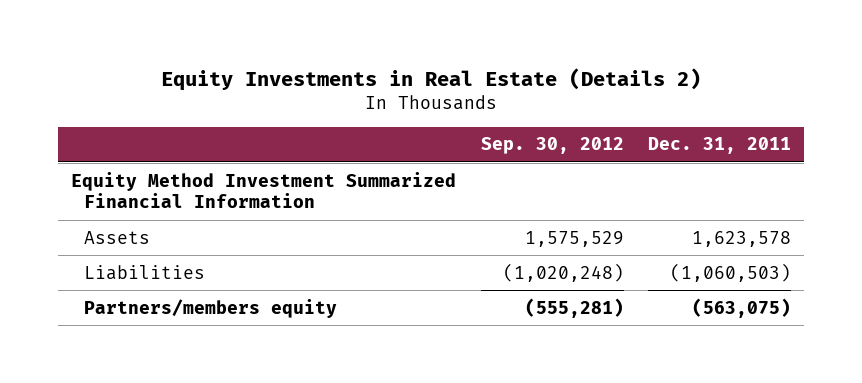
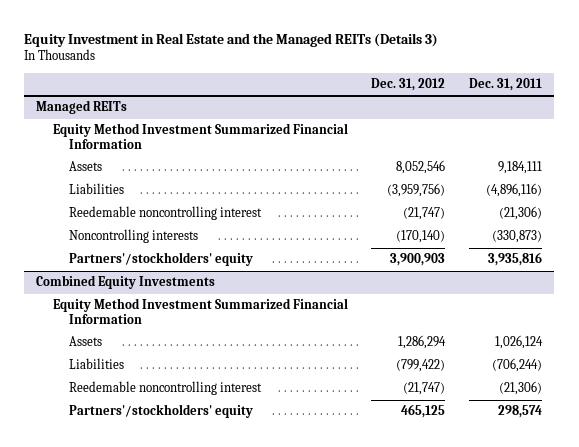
[161,67,702,91] Equity Investments in Real Estate (Details 2) -> [24,32,439,47] Equity Investment in Real Estate and the Managed REITs (Details 3)
[480,137,624,155] Sep. 30, 2012 -> none
none -> [371,78,446,92] Dec. 31, 2012
none -> [36,100,128,115] Managed REITs
[692,230,792,247] 1,623,578 -> [498,161,543,175] 9,184,111
[670,262,792,282] (1,060,503) -> [486,183,543,198] (4,896,116)
none -> [68,206,262,221] Reedemable noncontrolling interest
none -> [68,229,198,244] Noncontrolling interests
[84,298,338,318] Partners/members equity -> [68,252,253,267] Partners'/stockholders' equity
[692,297,792,318] (563,075) -> [488,252,543,267] 3,935,816
none -> [36,275,216,290] Combined Equity Investments
none -> [52,298,348,325] Equity Method Investment Summarized Financial Information
none -> [68,336,102,347] Assets
none -> [68,358,124,370] Liabilities
none -> [68,381,262,396] Reedemable noncontrolling interest
none -> [68,404,253,419] Partners'/stockholders' equity

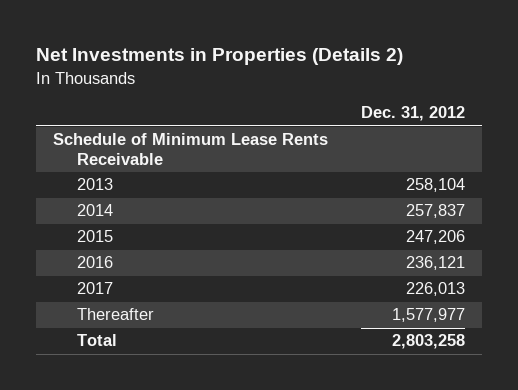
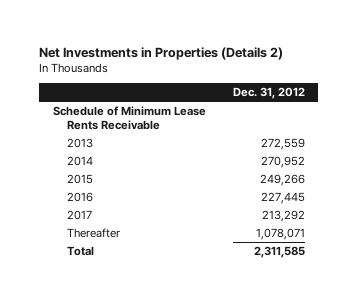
[406,178,466,193] 258,104 -> [260,137,305,150] 272,559
[406,204,466,219] 257,837 -> [260,155,305,168] 270,952
[406,230,466,245] 247,206 -> [259,173,305,186] 249,266
[406,256,466,271] 236,121 -> [260,191,305,204] 227,445
[406,282,466,297] 226,013 -> [261,209,305,222] 213,292
[392,308,466,323] 1,577,977 -> [255,227,305,240] 1,078,071
[392,334,466,350] 2,803,258 -> [253,245,305,258] 2,311,585

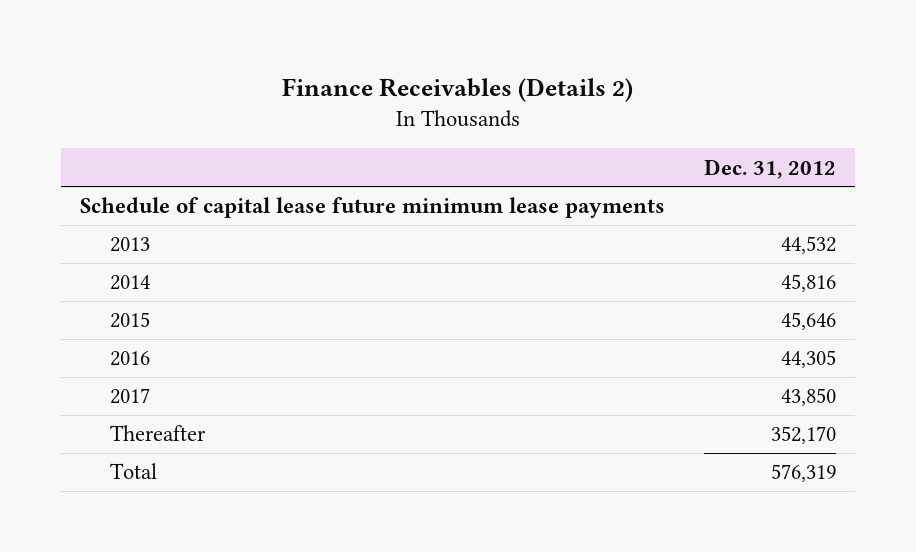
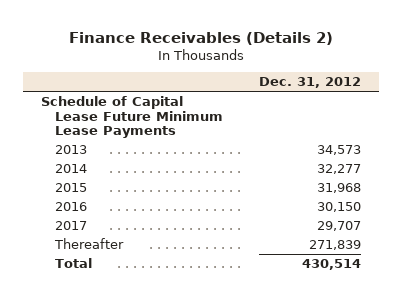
[80,197,666,219] Schedule of capital lease future minimum lease payments -> [41,96,223,139] Schedule of Capital Lease Future Minimum Lease Payments
[780,236,836,255] 44,532 -> [316,145,361,156] 34,573
[780,274,836,293] 45,816 -> [316,164,361,175] 32,277
[780,312,836,331] 45,646 -> [316,183,361,194] 31,968
[780,350,836,369] 44,305 -> [316,202,361,213] 30,150
[780,388,836,407] 43,850 -> [316,221,361,232] 29,707
[770,426,836,445] 352,170 -> [308,240,361,251] 271,839
[770,464,836,483] 576,319 -> [301,259,361,271] 430,514

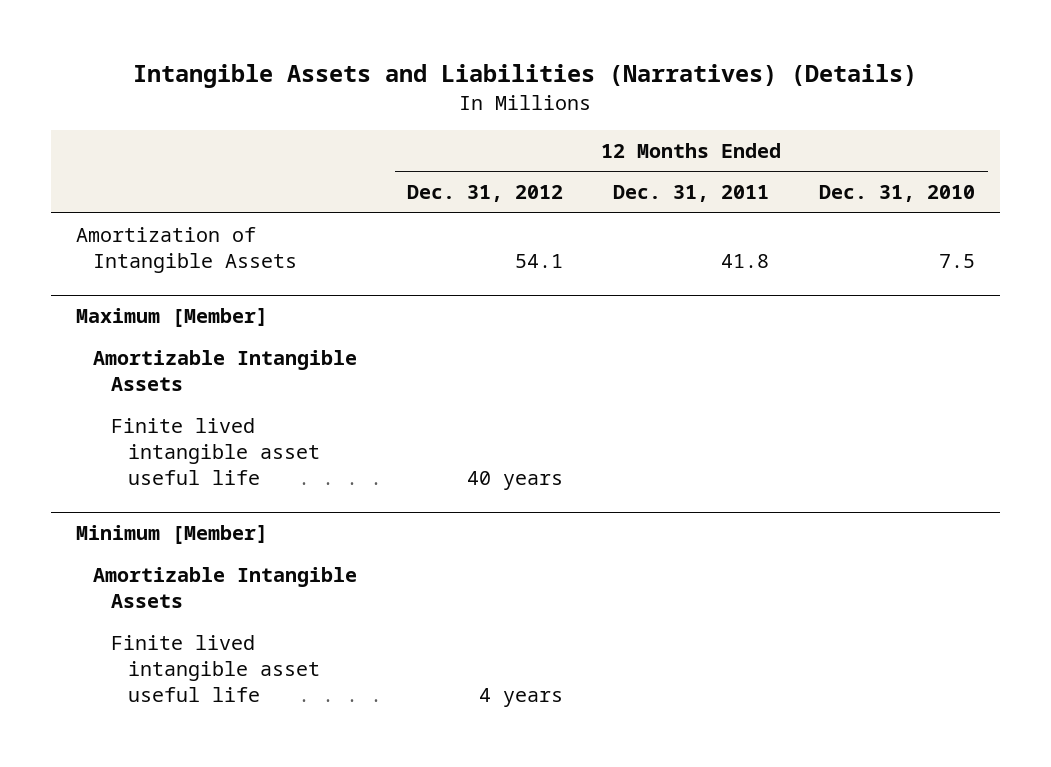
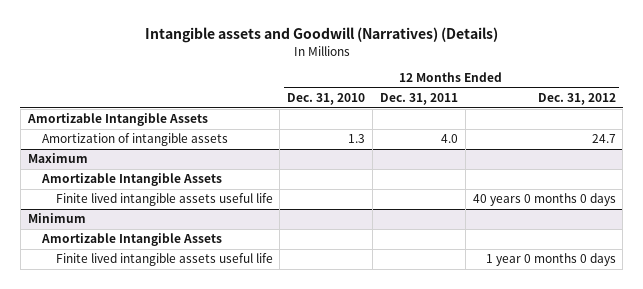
[133,64,918,89] Intangible Assets and Liabilities (Narratives) (Details) -> [144,27,498,44] Intangible assets and Goodwill (Narratives) (Details)
[75,227,298,274] Amortization of Intangible Assets -> none
[75,308,268,328] Maximum [Member] -> none
[110,418,320,486] Finite lived intangible asset useful life -> none
[75,525,268,545] Minimum [Member] -> none
none -> [41,133,228,147] Amortization of intangible assets
none -> [27,153,88,164] Maximum
[110,635,320,703] Finite lived intangible asset useful life -> [55,193,273,207] Finite lived intangible assets useful life
[479,688,564,708] 4 years -> [472,193,616,207] 40 years 0 months 0 days
none -> [27,213,86,224] Minimum
none -> [40,233,222,247] Amortizable Intangible Assets
none -> [55,253,273,267] Finite lived intangible assets useful life

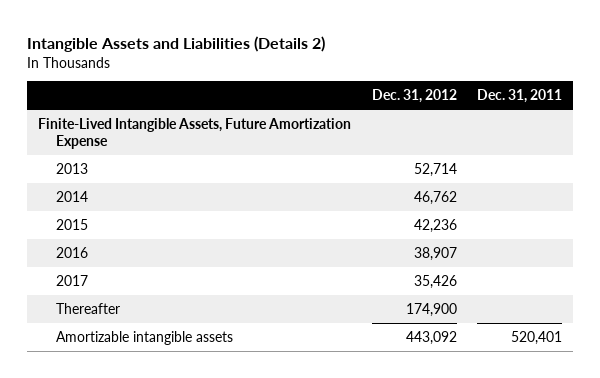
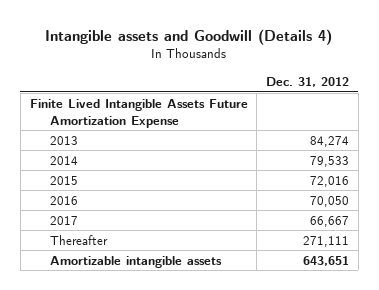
[27,35,326,52] Intangible Assets and Liabilities (Details 2) -> [45,28,333,45] Intangible assets and Goodwill (Details 4)
[477,89,563,104] Dec. 31, 2011 -> none
[37,117,351,150] Finite-Lived Intangible Assets, Future Amortization Expense -> [29,98,248,128] Finite Lived Intangible Assets Future Amortization Expense
[413,162,457,177] 52,714 -> [310,135,350,147] 84,274
[413,190,457,205] 46,762 -> [310,155,350,167] 79,533
[413,218,457,233] 42,236 -> [310,175,350,187] 72,016
[413,246,457,261] 38,907 -> [310,195,350,207] 70,050
[413,274,457,289] 35,426 -> [310,215,350,227] 66,667
[405,302,457,317] 174,900 -> [303,235,350,247] 271,111
[405,330,457,345] 443,092 -> [303,255,350,266] 643,651

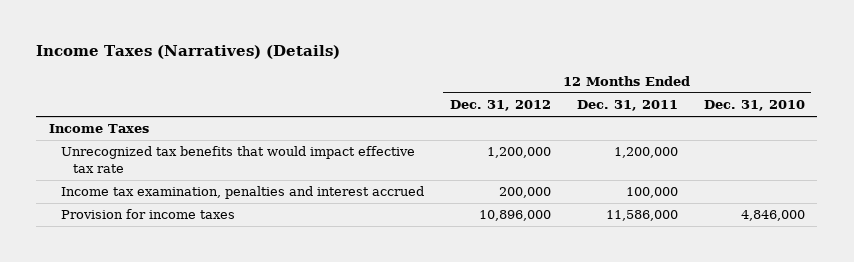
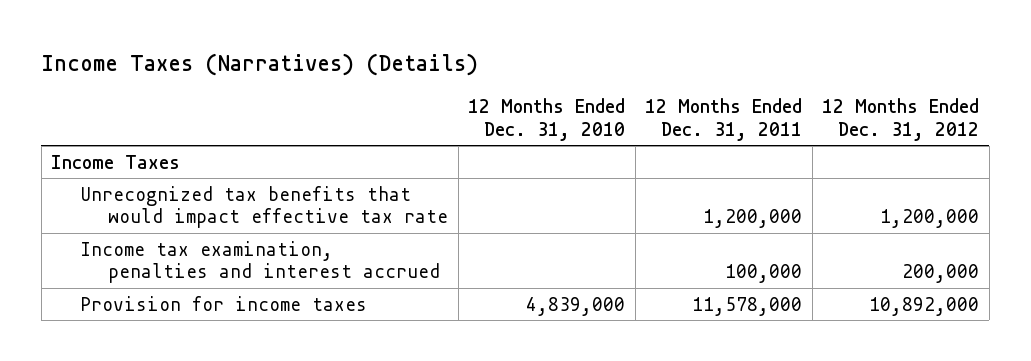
[478,210,551,222] 10,896,000 -> [869,296,980,316] 10,892,000
[605,210,678,222] 11,586,000 -> [692,296,803,316] 11,578,000
[740,210,805,222] 4,846,000 -> [526,296,626,316] 4,839,000

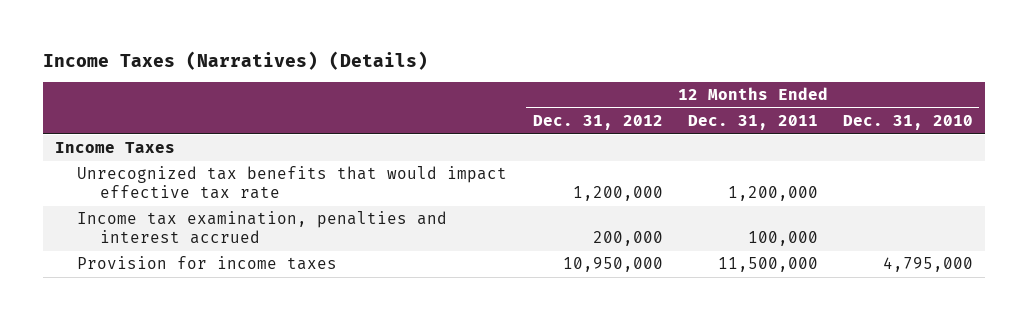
[526,296,626,316] 4,839,000 -> [882,257,973,273] 4,795,000
[692,296,803,316] 11,578,000 -> [717,257,818,273] 11,500,000
[869,296,980,316] 10,892,000 -> [562,257,663,273] 10,950,000

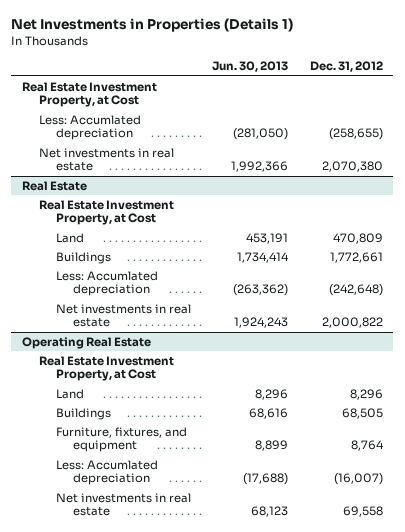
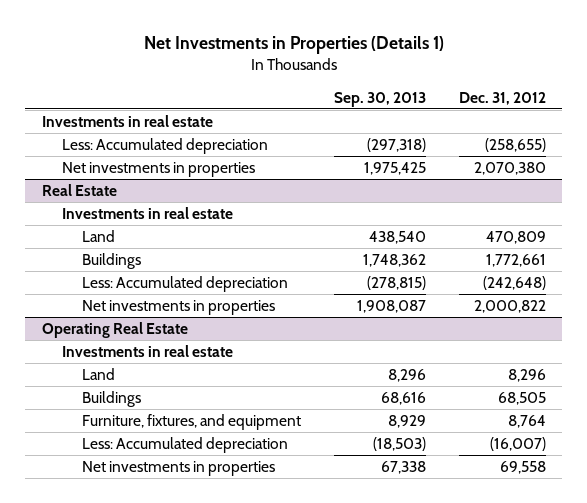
[212,61,289,73] Jun. 30, 2013 -> none
none -> [334,91,427,107] Sep. 30, 2013
[21,81,157,108] Real Estate Investment Property, at Cost -> none
none -> [41,114,213,127] Investments in real estate
[38,114,141,141] Less: Accumlated depreciation -> [62,137,269,154] Less: Accumulated depreciation
[38,147,174,172] Net investments in real estate -> [62,161,256,177] Net investments in properties
[38,199,174,226] Real Estate Investment Property, at Cost -> none
none -> [62,206,234,219] Investments in real estate
[55,270,158,297] Less: Accumlated depreciation -> [82,275,289,292] Less: Accumulated depreciation
[55,303,191,328] Net investments in real estate -> [82,299,276,315] Net investments in properties
[38,355,174,382] Real Estate Investment Property, at Cost -> none
none -> [62,344,234,357] Investments in real estate
[55,459,158,486] Less: Accumlated depreciation -> [82,436,289,453] Less: Accumulated depreciation
[55,492,191,517] Net investments in real estate -> [82,460,276,476] Net investments in properties

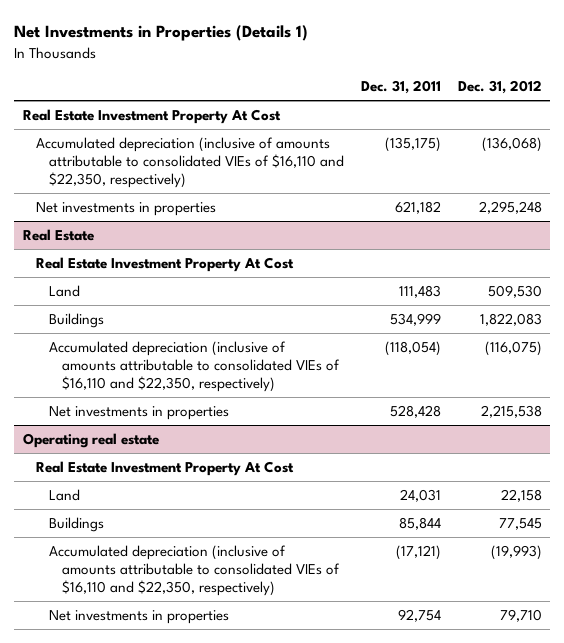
[334,91,427,107] Sep. 30, 2013 -> none
none -> [360,80,441,95] Dec. 31, 2011
[41,114,213,127] Investments in real estate -> none
[62,137,269,154] Less: Accumulated depreciation -> none
none -> [22,108,281,124] Real Estate Investment Property At Cost
none -> [35,136,344,189] Accumulated depreciation (inclusive of amounts attributable to consolidated VIEs of $16,110 and $22,350, respectively)
[473,161,546,175] 2,070,380 -> [478,200,542,214] 2,295,248
[62,206,234,219] Investments in real estate -> none
[82,275,289,292] Less: Accumulated depreciation -> none
[62,344,234,357] Investments in real estate -> none
[82,413,302,430] Furniture, fixtures, and equipment -> none
[82,436,289,453] Less: Accumulated depreciation -> none
none -> [35,256,294,272] Real Estate Investment Property At Cost
[485,230,546,244] 470,809 -> [487,284,542,298] 509,530
[485,253,546,267] 1,772,661 -> [479,312,542,326] 1,822,083
none -> [48,340,340,393] Accumulated depreciation (inclusive of amounts attributable to consolidated VIEs of $16,110 and $22,350, respectively)
[473,299,546,313] 2,000,822 -> [480,404,542,418] 2,215,538
[41,321,188,338] Operating Real Estate -> [22,432,159,448] Operating real estate
none -> [35,460,294,476] Real Estate Investment Property At Cost
[507,368,546,382] 8,296 -> [500,488,542,502] 22,158
[497,391,546,405] 68,505 -> [498,517,542,530] 77,545
none -> [48,544,340,597] Accumulated depreciation (inclusive of amounts attributable to consolidated VIEs of $16,110 and $22,350, respectively)
[499,460,546,474] 69,558 -> [499,608,542,622] 79,710

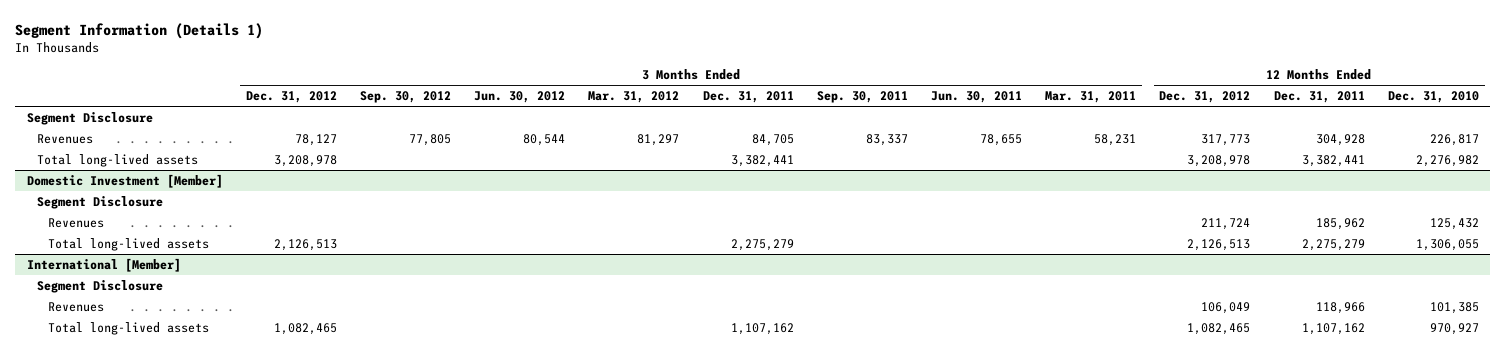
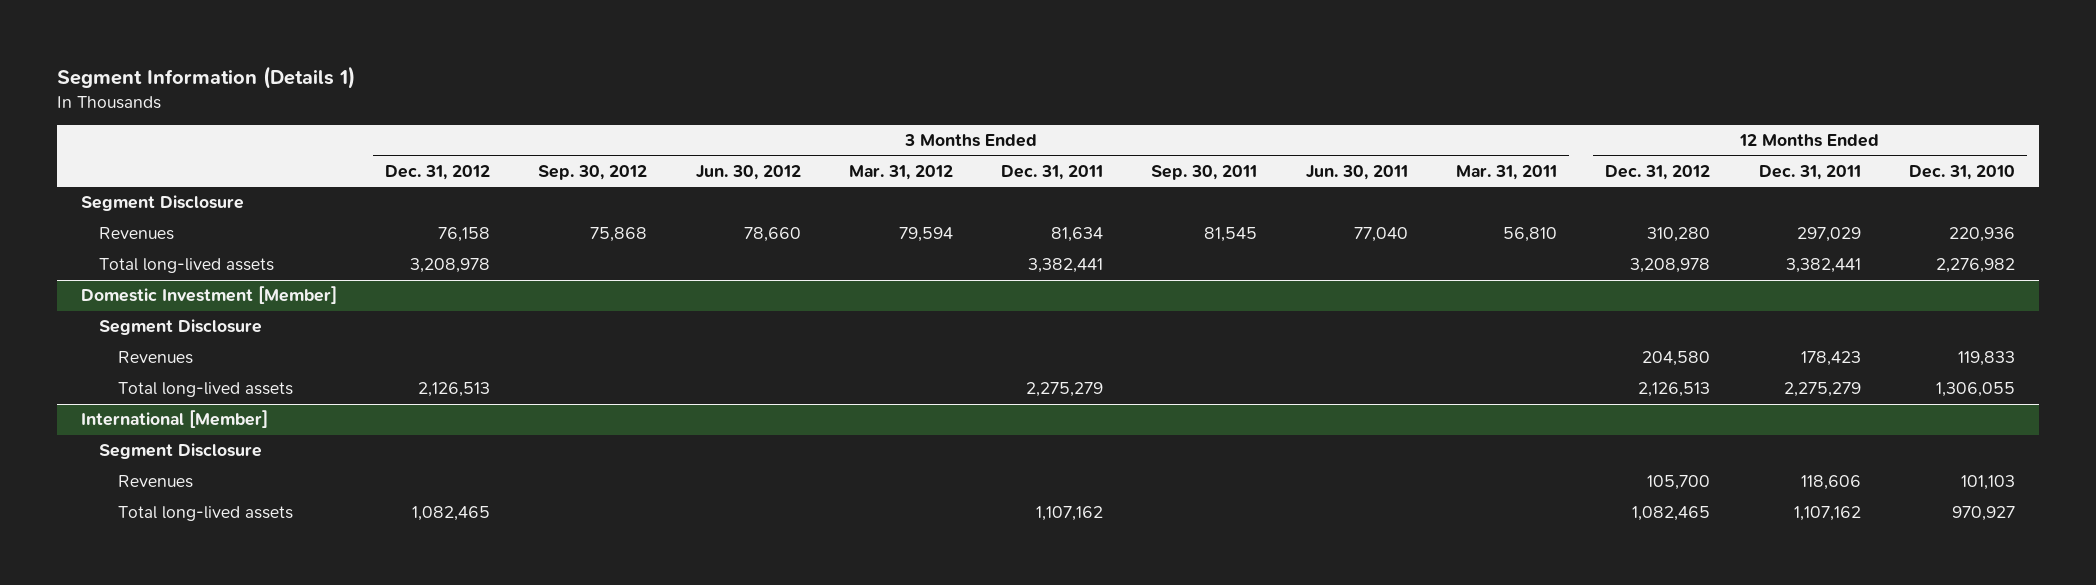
[294,133,337,146] 78,127 -> [437,227,490,243] 76,158
[408,133,451,146] 77,805 -> [590,227,648,243] 75,868
[523,133,566,146] 80,544 -> [743,227,801,243] 78,660
[637,133,680,146] 81,297 -> [898,227,953,243] 79,594
[751,133,794,146] 84,705 -> [1051,227,1104,243] 81,634
[865,133,908,146] 83,337 -> [1204,227,1258,243] 81,545
[979,133,1022,146] 78,655 -> [1353,227,1408,243] 77,040
[1094,133,1137,146] 58,231 -> [1503,227,1558,243] 56,810
[1201,133,1251,146] 317,773 -> [1647,227,1711,243] 310,280
[1315,133,1365,146] 304,928 -> [1796,227,1861,243] 297,029
[1429,133,1479,146] 226,817 -> [1948,227,2015,243] 220,936
[1201,217,1251,230] 211,724 -> [1642,351,1711,367] 204,580
[1315,217,1365,230] 185,962 -> [1800,351,1861,367] 178,423
[1429,217,1479,230] 125,432 -> [1957,351,2015,367] 119,833
[1201,301,1251,314] 106,049 -> [1647,475,1711,491] 105,700
[1315,301,1365,314] 118,966 -> [1800,475,1861,491] 118,606
[1429,301,1479,314] 101,385 -> [1960,475,2015,491] 101,103

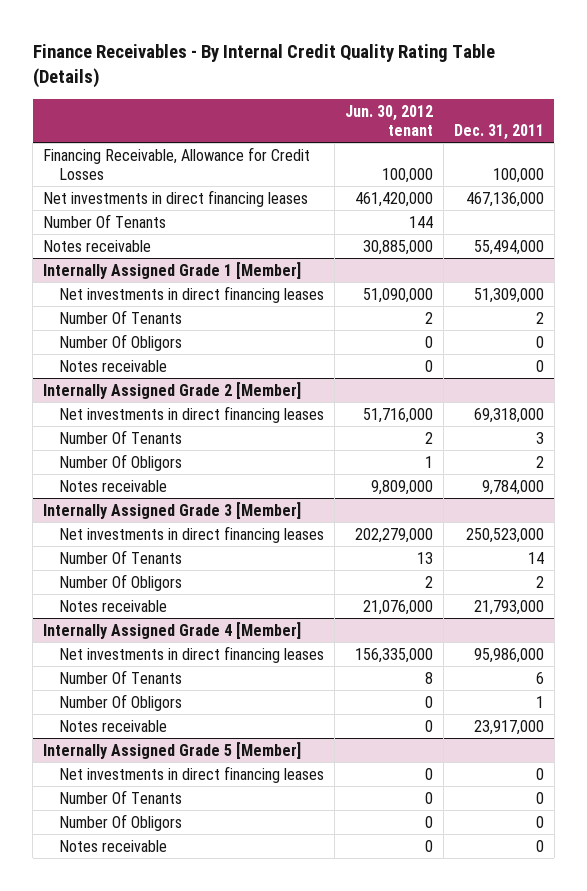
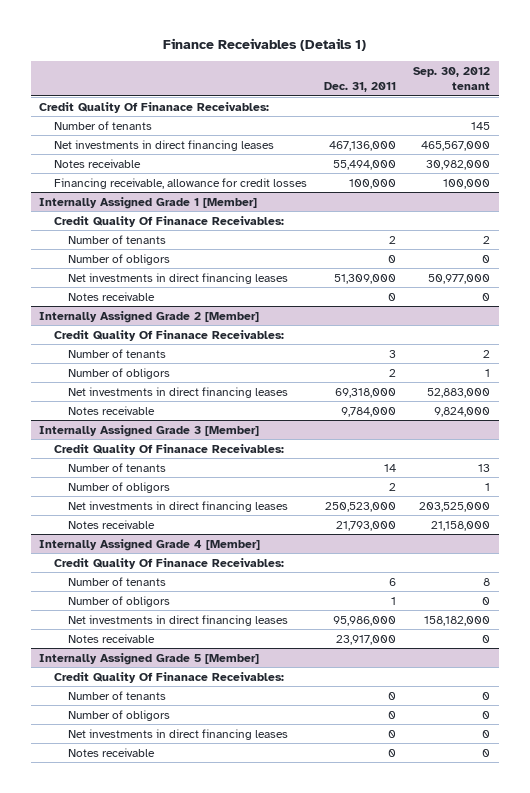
[32,43,495,88] Finance Receivables - By Internal Credit Quality Rating Table (Details) -> [162,38,366,52] Finance Receivables (Details 1)
[345,104,434,137] Jun. 30, 2012 tenant -> none
none -> [413,67,491,91] Sep. 30, 2012 tenant
[42,146,310,181] Financing Receivable, Allowance for Credit Losses -> none
none -> [39,101,270,113] Credit Quality Of Finanace Receivables:
none -> [53,120,152,130] Number of tenants
[42,213,166,228] Number Of Tenants -> none
none -> [53,177,307,189] Financing receivable, allowance for credit losses
none -> [53,215,284,227] Credit Quality Of Finanace Receivables:
none -> [68,234,167,244] Number of tenants
none -> [68,253,171,265] Number of obligors
[59,309,183,324] Number Of Tenants -> none
[59,333,183,351] Number Of Obligors -> none
none -> [53,329,284,341] Credit Quality Of Finanace Receivables:
none -> [68,348,167,358] Number of tenants
none -> [68,367,171,379] Number of obligors
[59,429,183,444] Number Of Tenants -> none
[59,453,183,471] Number Of Obligors -> none
none -> [53,443,284,455] Credit Quality Of Finanace Receivables:
none -> [68,462,167,472] Number of tenants
none -> [68,481,171,493] Number of obligors
[59,549,183,564] Number Of Tenants -> none
[59,573,183,591] Number Of Obligors -> none
none -> [53,557,284,569] Credit Quality Of Finanace Receivables:
none -> [68,576,167,586] Number of tenants
none -> [68,595,171,607] Number of obligors
[59,669,183,684] Number Of Tenants -> none
[59,693,183,711] Number Of Obligors -> none
none -> [53,671,284,683] Credit Quality Of Finanace Receivables:
none -> [68,690,167,700] Number of tenants
none -> [68,709,171,721] Number of obligors
[59,789,183,804] Number Of Tenants -> none
[59,813,183,831] Number Of Obligors -> none

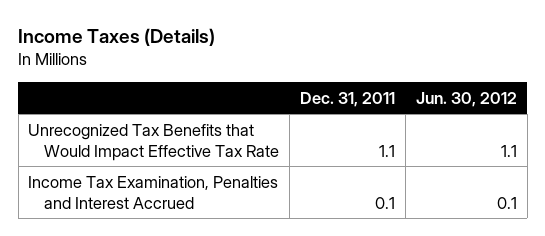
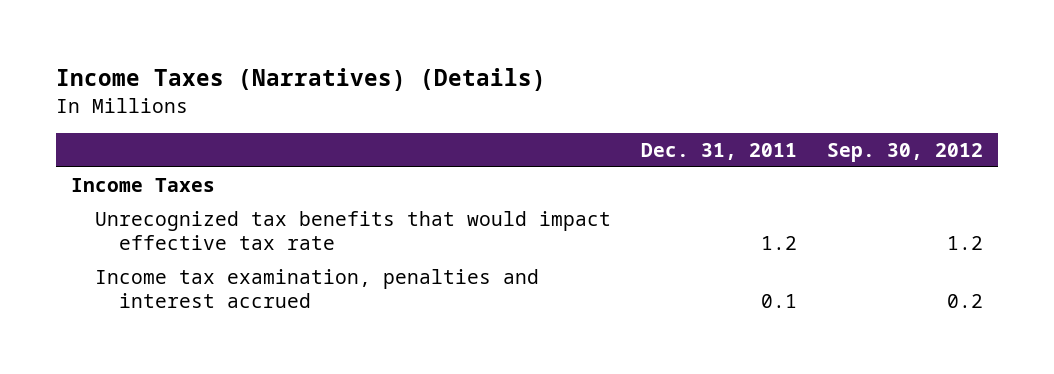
[18,28,216,47] Income Taxes (Details) -> [56,68,547,92] Income Taxes (Narratives) (Details)
[415,91,517,107] Jun. 30, 2012 -> none
none -> [827,142,984,162] Sep. 30, 2012
none -> [71,178,216,193] Income Taxes
[28,123,279,161] Unrecognized Tax Benefits that Would Impact Effective Tax Rate -> [95,211,612,251] Unrecognized tax benefits that would impact effective tax rate
[378,144,395,157] 1.1 -> [761,236,798,251] 1.2
[28,175,279,209] Income Tax Examination, Penalties and Interest Accrued -> [95,269,540,309] Income tax examination, penalties and interest accrued

